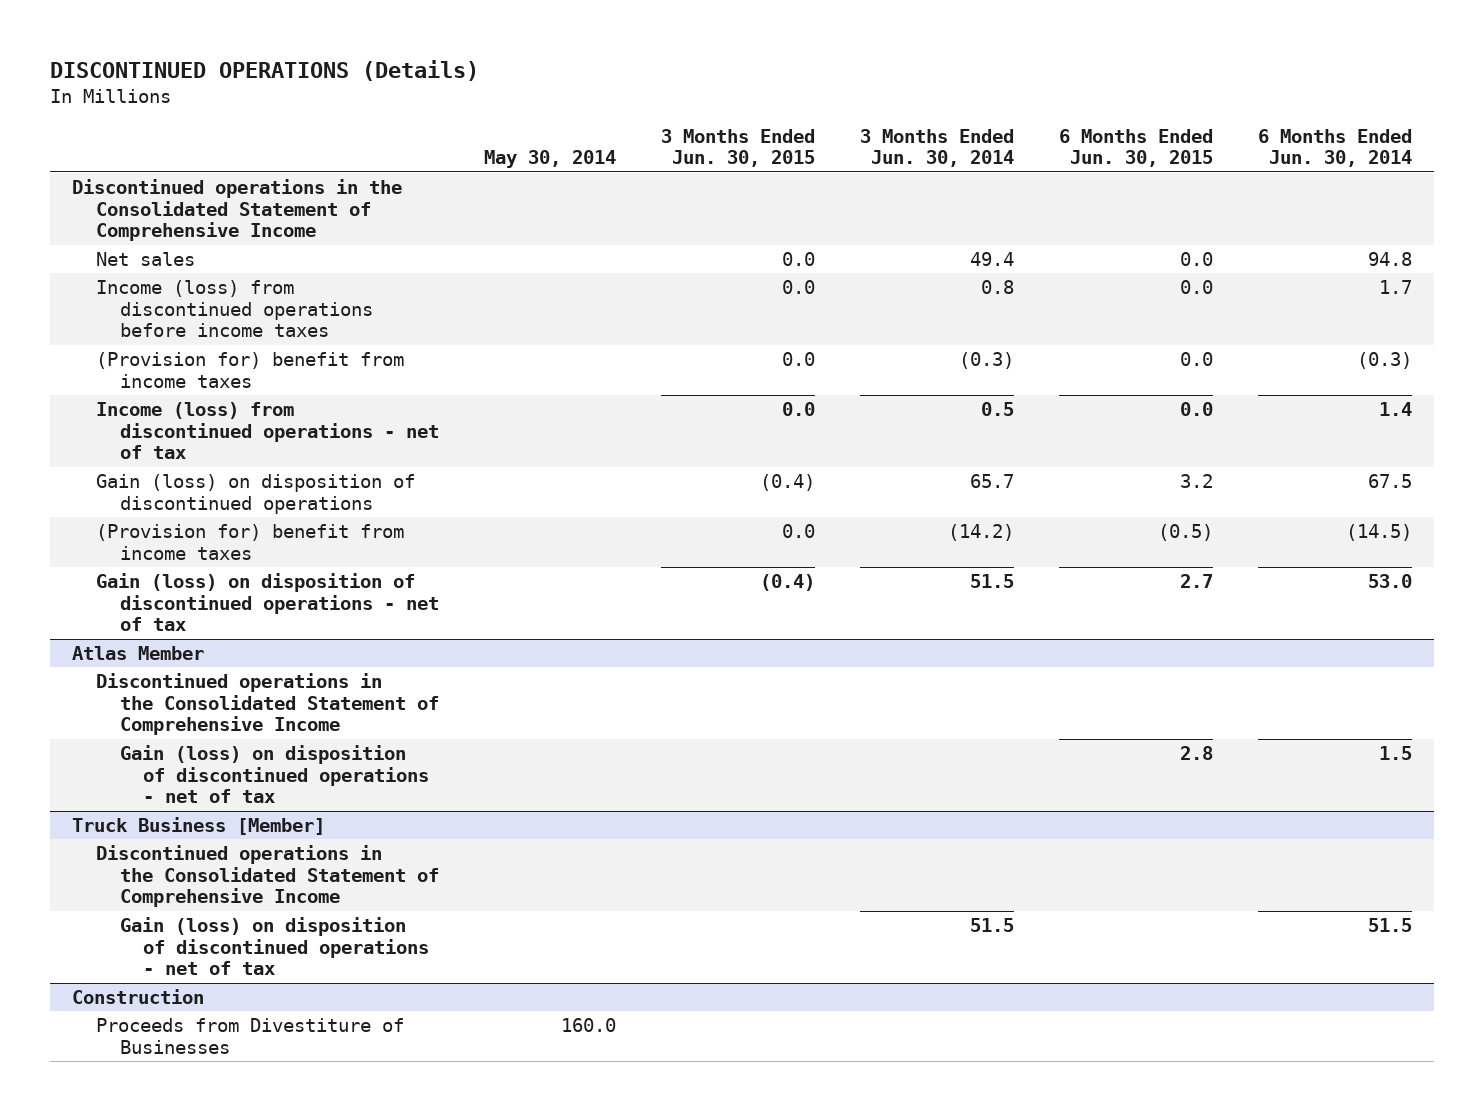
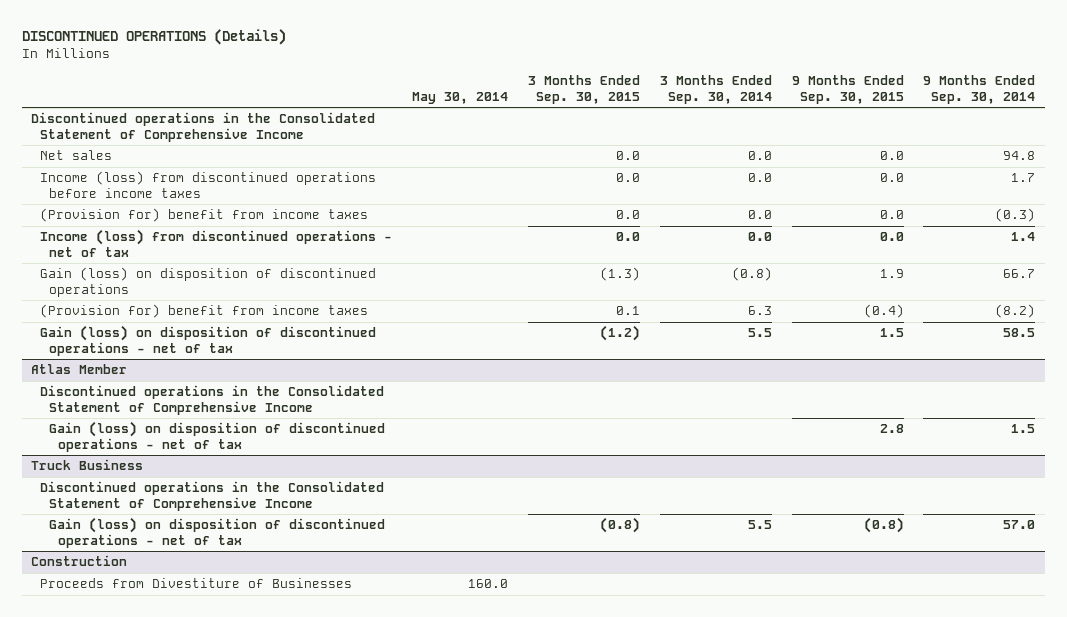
[660,128,815,168] 3 Months Ended Jun. 30, 2015 -> none
[859,128,1014,168] 3 Months Ended Jun. 30, 2014 -> none
[1058,128,1213,168] 6 Months Ended Jun. 30, 2015 -> none
[1257,128,1412,168] 6 Months Ended Jun. 30, 2014 -> none
none -> [527,75,640,104] 3 Months Ended Sep. 30, 2015
none -> [659,75,772,104] 3 Months Ended Sep. 30, 2014
none -> [791,75,904,104] 9 Months Ended Sep. 30, 2015
none -> [923,75,1036,104] 9 Months Ended Sep. 30, 2014
[72,816,326,835] Truck Business [Member] -> [31,459,144,471] Truck Business

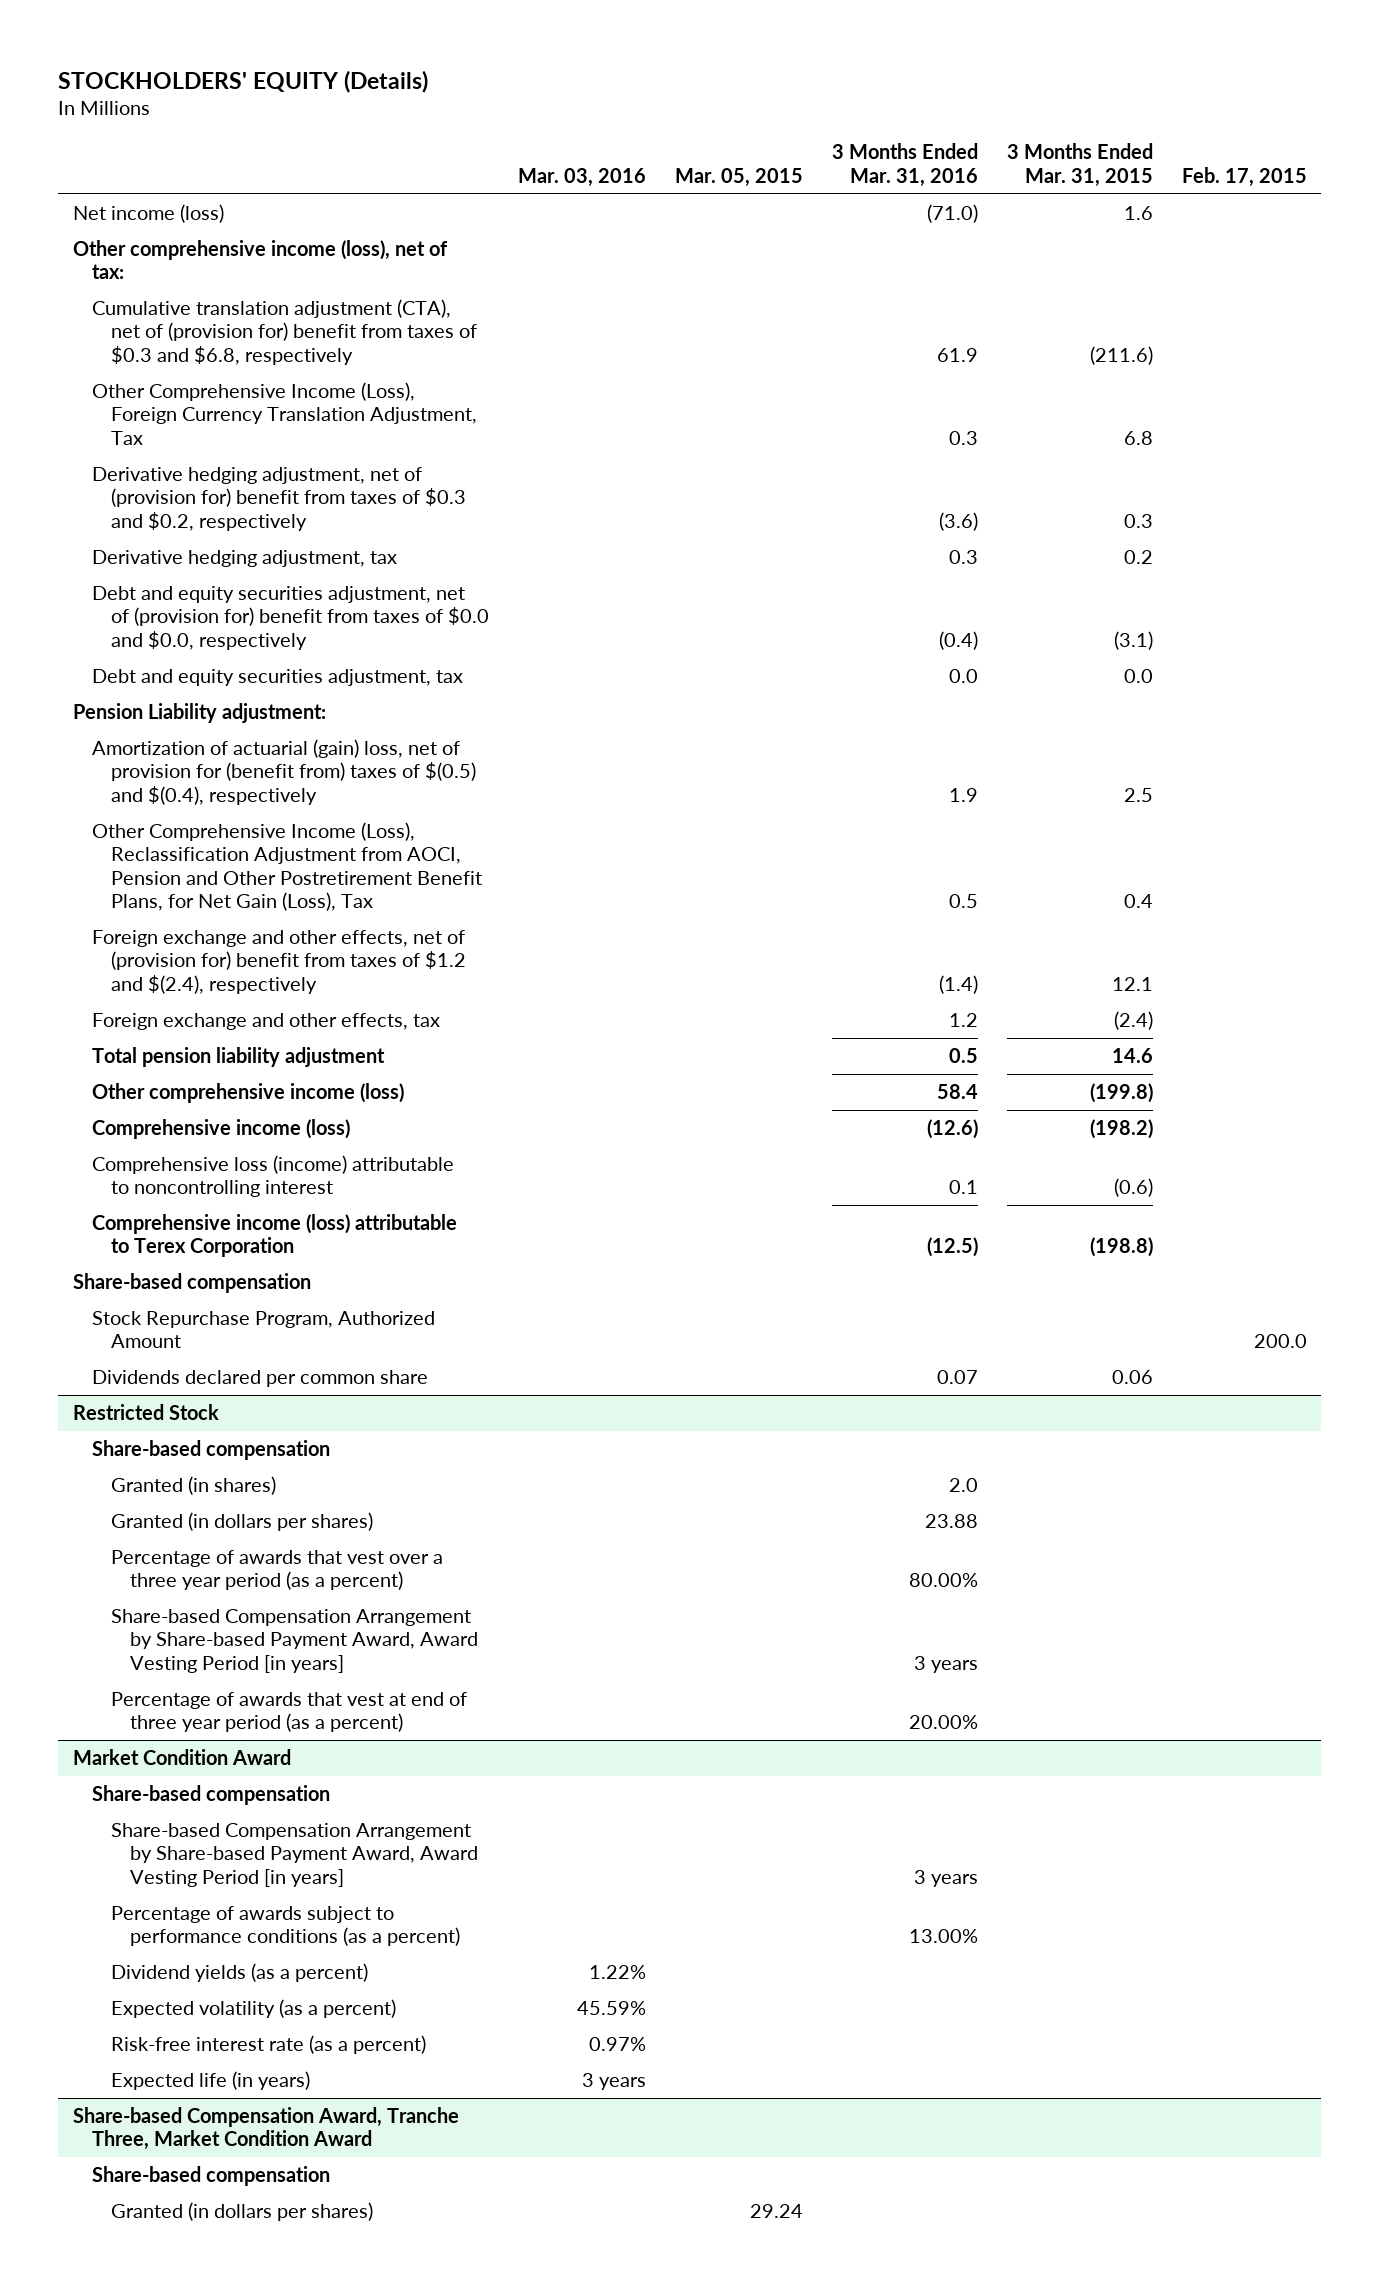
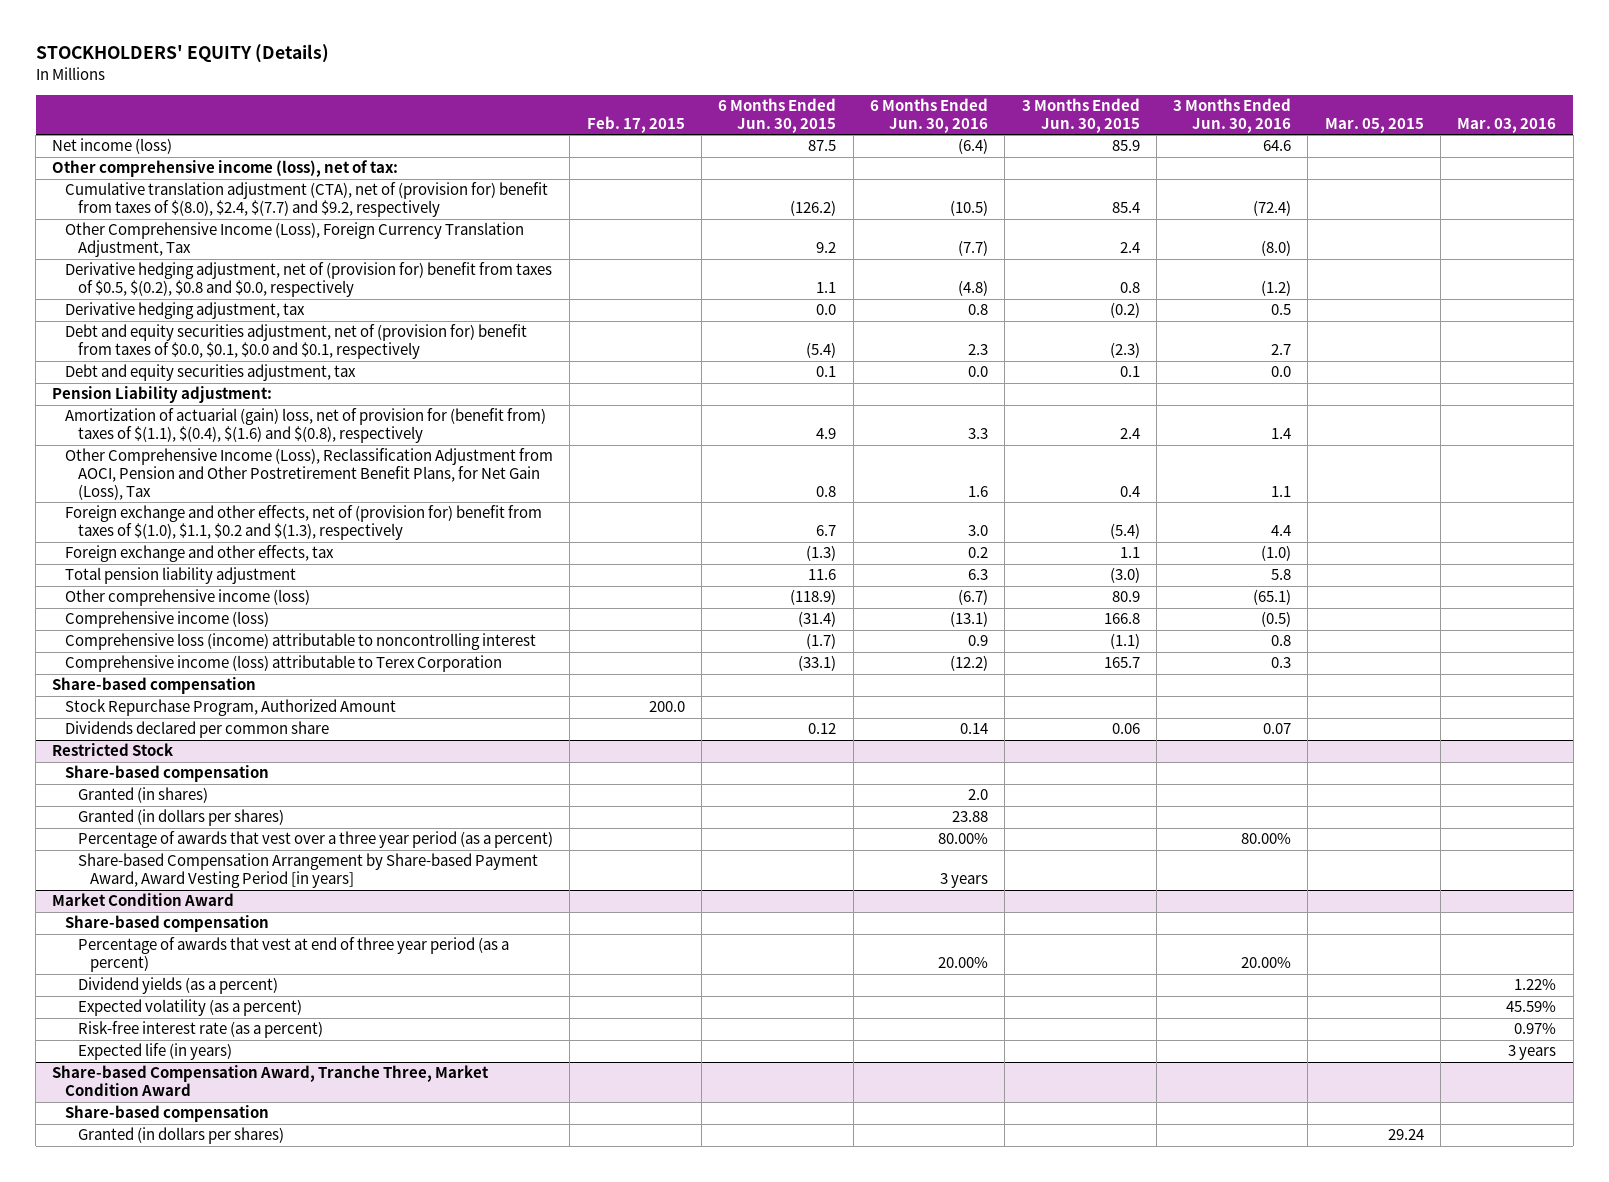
[831,143,978,187] 3 Months Ended Mar. 31, 2016 -> none
[1006,143,1153,187] 3 Months Ended Mar. 31, 2015 -> none
none -> [718,98,837,134] 6 Months Ended Jun. 30, 2015
none -> [869,98,988,134] 6 Months Ended Jun. 30, 2016
none -> [1021,98,1140,134] 3 Months Ended Jun. 30, 2015
none -> [1173,98,1292,134] 3 Months Ended Jun. 30, 2016
[91,298,477,365] Cumulative translation adjustment (CTA), net of (provision for) benefit from taxes of $0.3 and $6.8, respectively -> [64,182,548,218] Cumulative translation adjustment (CTA), net of (provision for) benefit from taxes of $(8.0), $2.4, $(7.7) and $9.2, respectively
[91,466,466,531] Derivative hedging adjustment, net of (provision for) benefit from taxes of $0.3 and $0.2, respectively -> [64,262,552,298] Derivative hedging adjustment, net of (provision for) benefit from taxes of $0.5, $(0.2), $0.8 and $0.0, respectively
[91,585,489,650] Debt and equity securities adjustment, net of (provision for) benefit from taxes of $0.0 and $0.0, respectively -> [64,324,527,360] Debt and equity securities adjustment, net of (provision for) benefit from taxes of $0.0, $0.1, $0.0 and $0.1, respectively
[91,738,476,805] Amortization of actuarial (gain) loss, net of provision for (benefit from) taxes of $(0.5) and $(0.4), respectively -> [64,408,546,444] Amortization of actuarial (gain) loss, net of provision for (benefit from) taxes of $(1.1), $(0.4), $(1.6) and $(0.8), respectively
[91,929,466,994] Foreign exchange and other effects, net of (provision for) benefit from taxes of $1.2 and $(2.4), respectively -> [64,505,542,541] Foreign exchange and other effects, net of (provision for) benefit from taxes of $(1.0), $1.1, $0.2 and $(1.3), respectively
[110,1691,467,1733] Percentage of awards that vest at end of three year period (as a percent) -> none
[110,1822,478,1887] Share-based Compensation Arrangement by Share-based Payment Award, Award Vesting Period [in years] -> none
[110,1905,460,1947] Percentage of awards subject to performance conditions (as a percent) -> none
none -> [77,937,509,973] Percentage of awards that vest at end of three year period (as a percent)

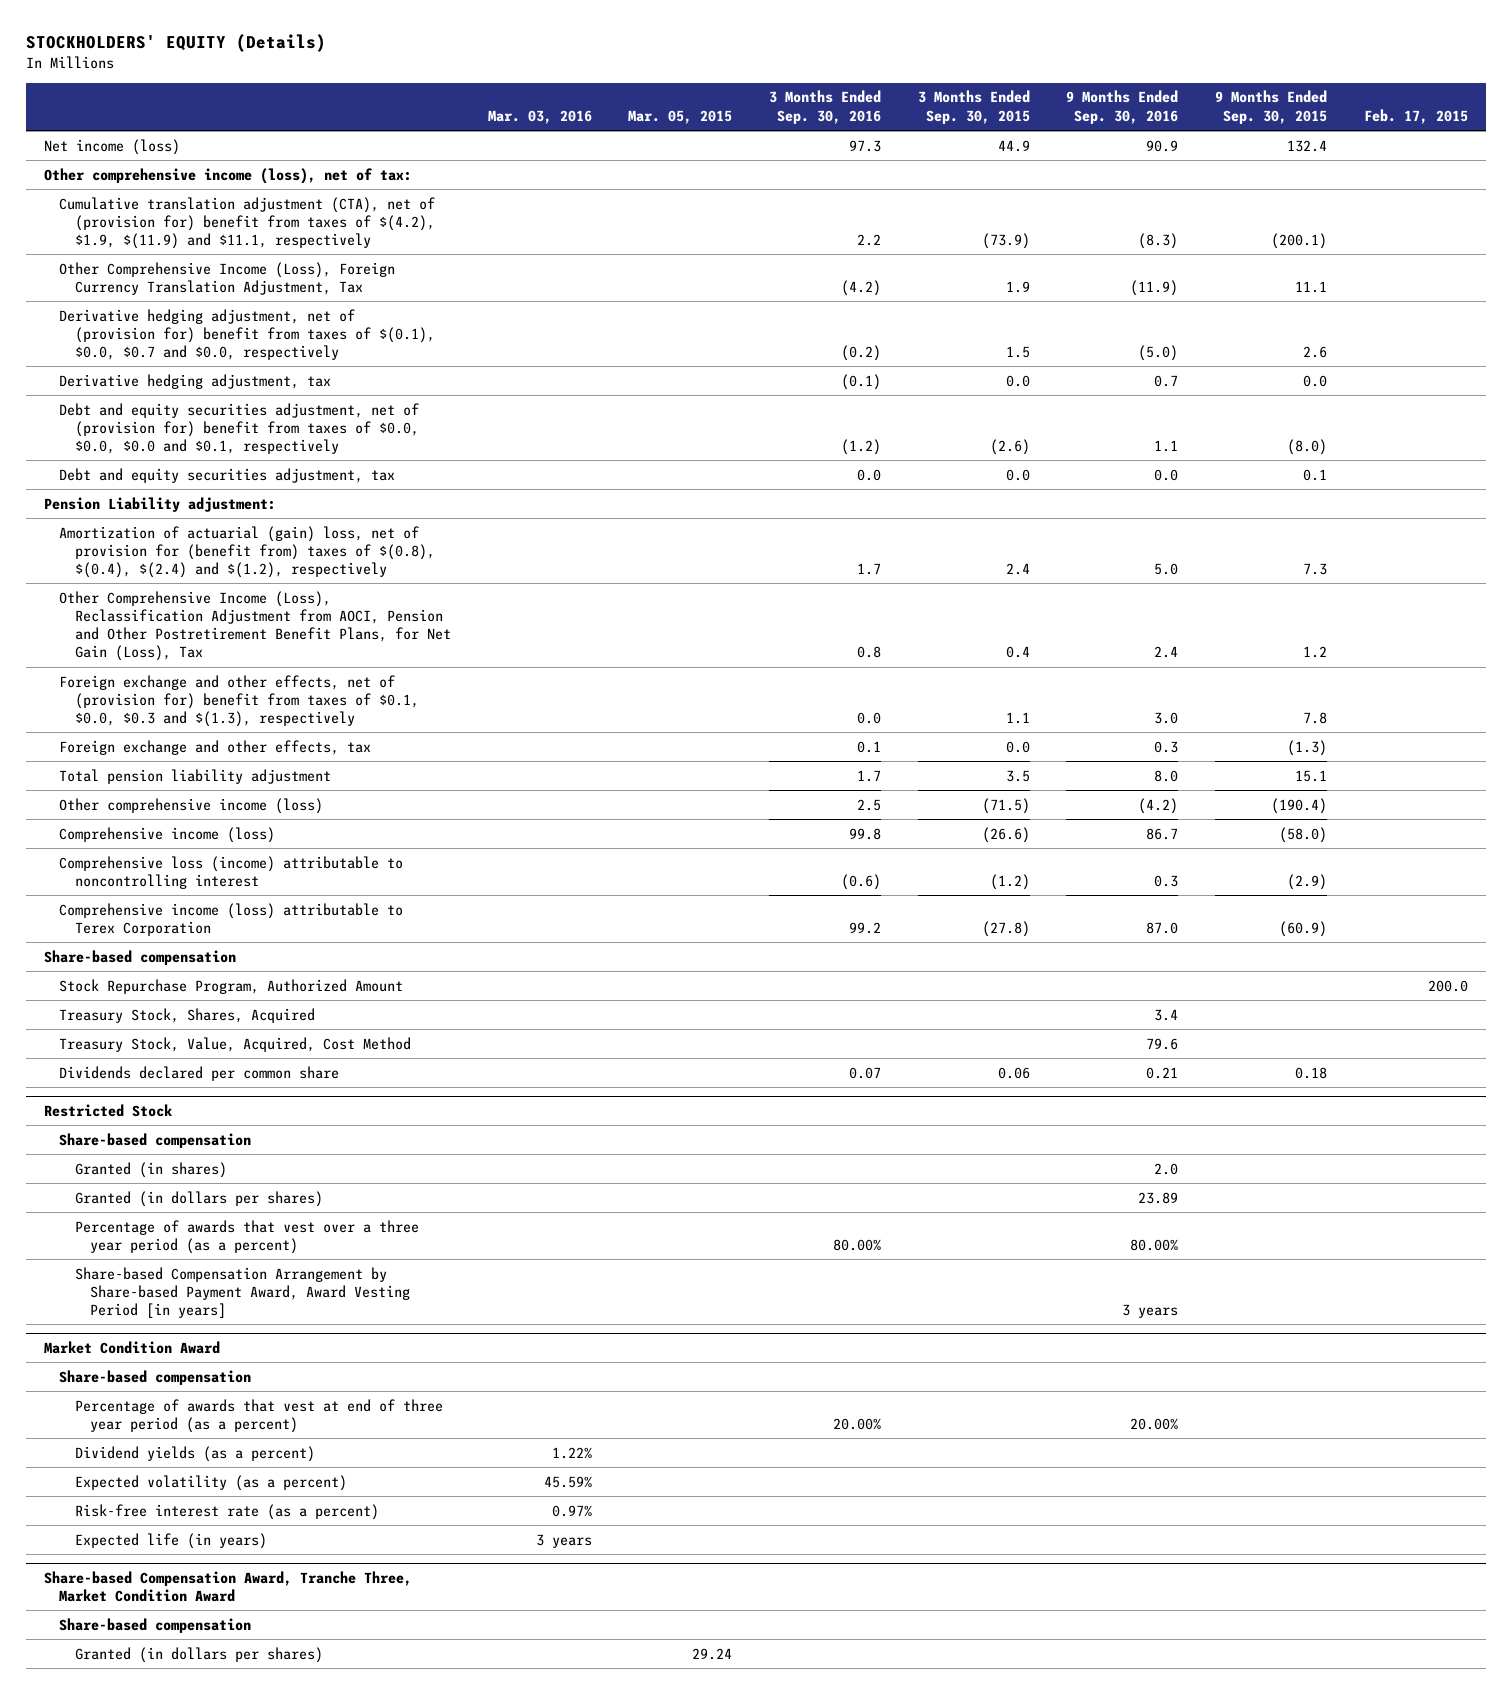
[718,98,837,134] 6 Months Ended Jun. 30, 2015 -> none
[869,98,988,134] 6 Months Ended Jun. 30, 2016 -> none
[1021,98,1140,134] 3 Months Ended Jun. 30, 2015 -> none
[1173,98,1292,134] 3 Months Ended Jun. 30, 2016 -> none
none -> [768,90,881,124] 3 Months Ended Sep. 30, 2016
none -> [917,90,1030,124] 3 Months Ended Sep. 30, 2015
none -> [1066,90,1179,124] 9 Months Ended Sep. 30, 2016
none -> [1215,90,1328,124] 9 Months Ended Sep. 30, 2015
[64,182,548,218] Cumulative translation adjustment (CTA), net of (provision for) benefit from taxes of $(8.0), $2.4, $(7.7) and $9.2, respectively -> [59,196,436,250] Cumulative translation adjustment (CTA), net of (provision for) benefit from taxes of $(4.2), $1.9, $(11.9) and $11.1, respectively
[64,262,552,298] Derivative hedging adjustment, net of (provision for) benefit from taxes of $0.5, $(0.2), $0.8 and $0.0, respectively -> [59,308,435,361] Derivative hedging adjustment, net of (provision for) benefit from taxes of $(0.1), $0.0, $0.7 and $0.0, respectively
[64,324,527,360] Debt and equity securities adjustment, net of (provision for) benefit from taxes of $0.0, $0.1, $0.0 and $0.1, respectively -> [59,402,420,455] Debt and equity securities adjustment, net of (provision for) benefit from taxes of $0.0, $0.0, $0.0 and $0.1, respectively
[64,408,546,444] Amortization of actuarial (gain) loss, net of provision for (benefit from) taxes of $(1.1), $(0.4), $(1.6) and $(0.8), respectively -> [59,525,435,579] Amortization of actuarial (gain) loss, net of provision for (benefit from) taxes of $(0.8), $(0.4), $(2.4) and $(1.2), respectively
[64,505,542,541] Foreign exchange and other effects, net of (provision for) benefit from taxes of $(1.0), $1.1, $0.2 and $(1.3), respectively -> [59,674,419,728] Foreign exchange and other effects, net of (provision for) benefit from taxes of $0.1, $0.0, $0.3 and $(1.3), respectively
none -> [59,1007,316,1023] Treasury Stock, Shares, Acquired
none -> [59,1036,412,1052] Treasury Stock, Value, Acquired, Cost Method

